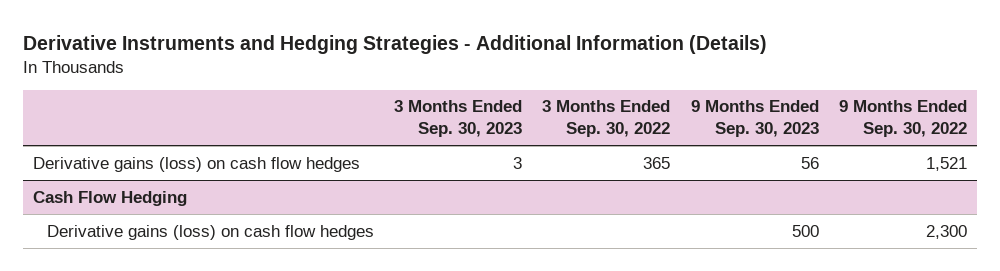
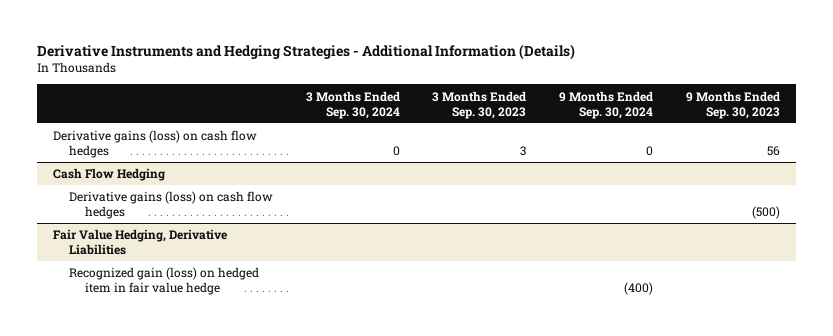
[542,100,671,138] 3 Months Ended Sep. 30, 2022 -> none
[839,100,968,138] 9 Months Ended Sep. 30, 2022 -> none
none -> [305,90,400,119] 3 Months Ended Sep. 30, 2024
none -> [559,90,654,119] 9 Months Ended Sep. 30, 2024
[791,224,819,237] 500 -> [751,206,780,220] (500)
none -> [53,229,228,256] Fair Value Hedging, Derivative Liabilities
none -> [68,267,259,296] Recognized gain (loss) on hedged item in fair value hedge

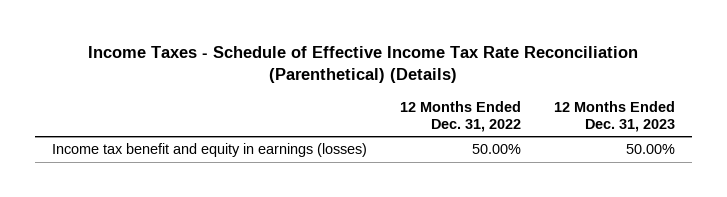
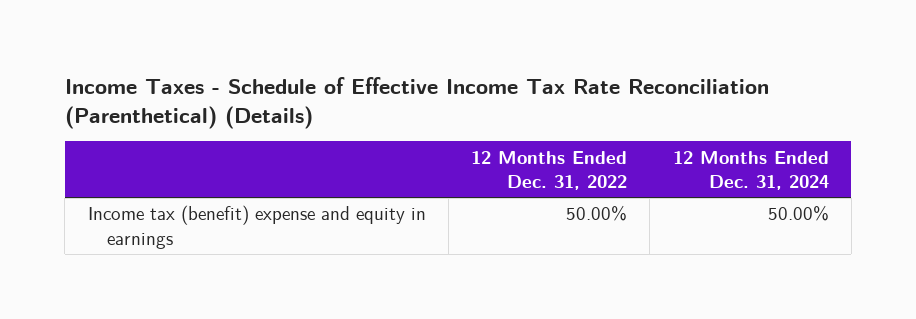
[553,100,675,133] 12 Months Ended Dec. 31, 2023 -> none
none -> [672,150,829,190] 12 Months Ended Dec. 31, 2024
[51,143,367,158] Income tax benefit and equity in earnings (losses) -> [87,205,426,249] Income tax (benefit) expense and equity in earnings

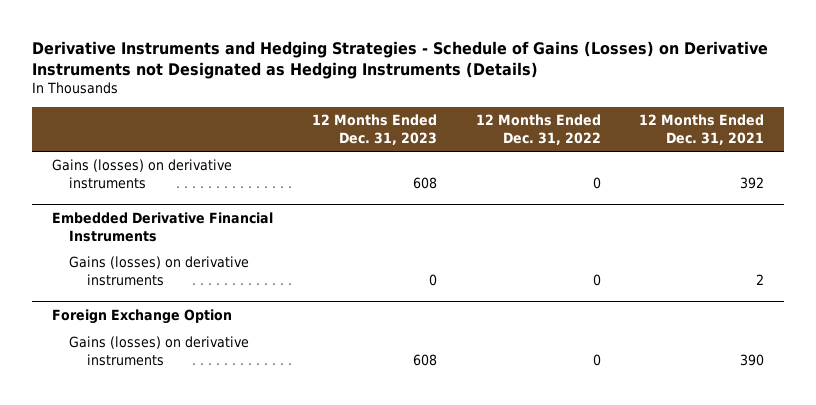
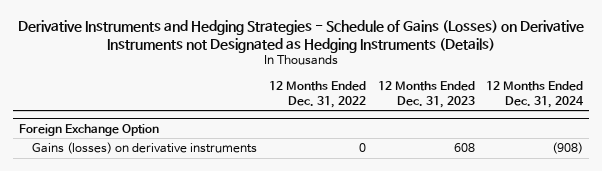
[639,114,765,146] 12 Months Ended Dec. 31, 2021 -> none
none -> [486,81,585,108] 12 Months Ended Dec. 31, 2024
[51,159,232,190] Gains (losses) on derivative instruments -> none
[51,212,273,242] Embedded Derivative Financial Instruments -> none
[69,256,250,287] Gains (losses) on derivative instruments -> none

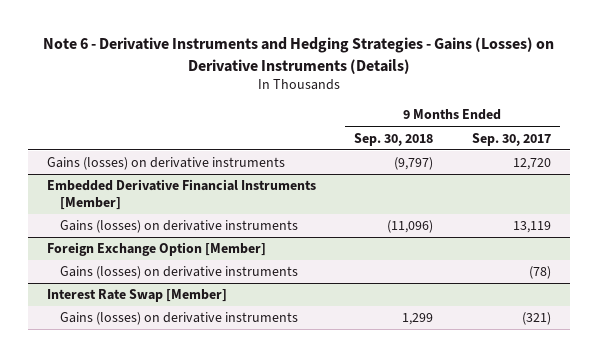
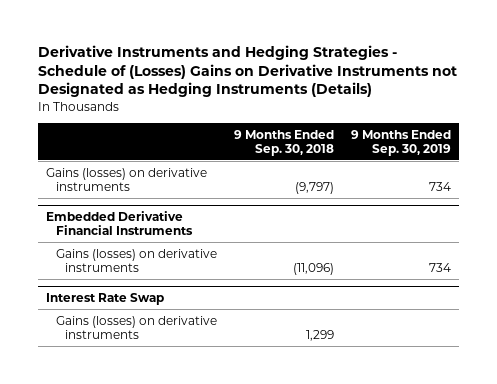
[42,37,554,74] Note 6 - Derivative Instruments and Hedging Strategies - Gains (Losses) on Derivative Instruments (Details) -> [37,44,457,98] Derivative Instruments and Hedging Strategies - Schedule of (Losses) Gains on Derivative Instruments not Designated as Hedging Instruments (Details)
[471,132,551,146] Sep. 30, 2017 -> none
none -> [350,129,451,156] 9 Months Ended Sep. 30, 2019
[46,179,316,211] Embedded Derivative Financial Instruments [Member] -> [46,210,193,235] Embedded Derivative Financial Instruments
[46,242,266,257] Foreign Exchange Option [Member] -> none
[59,266,298,280] Gains (losses) on derivative instruments -> none
[46,289,227,303] Interest Rate Swap [Member] -> [46,292,165,305] Interest Rate Swap

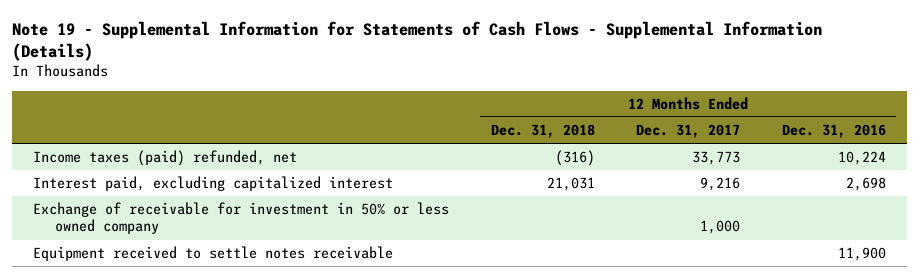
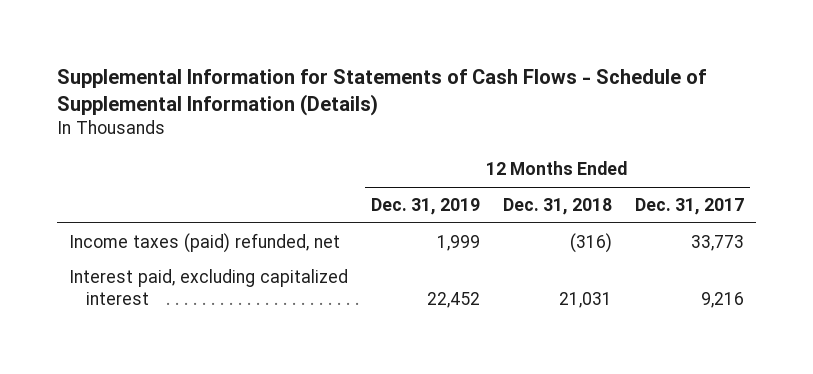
[12,20,823,61] Note 19 - Supplemental Information for Statements of Cash Flows - Supplemental Information (Details) -> [57,69,707,116] Supplemental Information for Statements of Cash Flows - Schedule of Supplemental Information (Details)
[781,124,886,139] Dec. 31, 2016 -> none
none -> [370,197,480,215] Dec. 31, 2019
[33,202,450,235] Exchange of receivable for investment in 50% or less owned company -> none
[33,246,394,262] Equipment received to settle notes receivable -> none

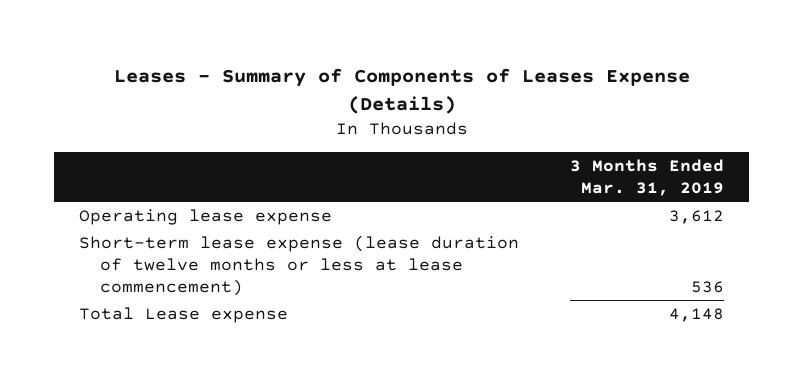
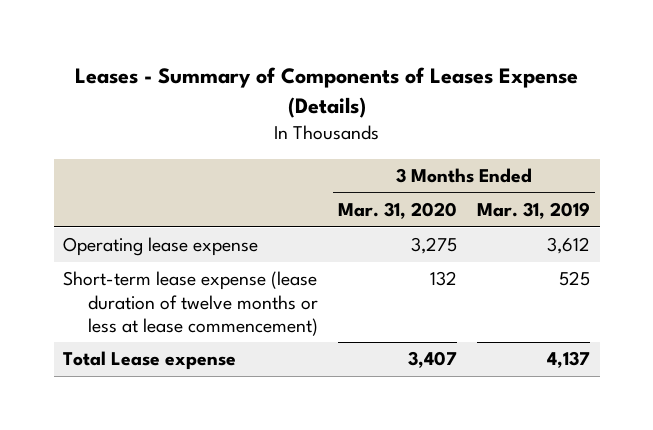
none -> [338,202,458,220] Mar. 31, 2020
[690,280,724,293] 536 -> [558,271,590,287] 525
[668,307,724,322] 4,148 -> [546,351,590,369] 4,137

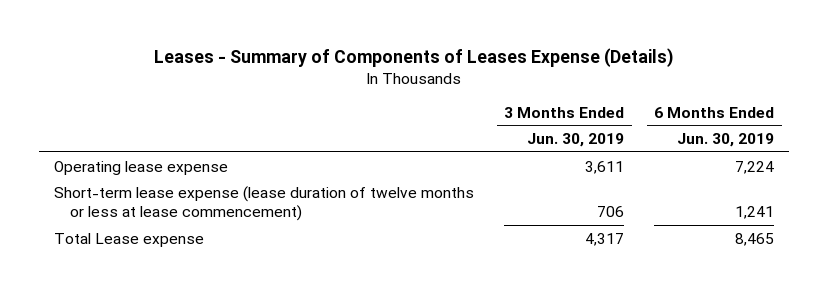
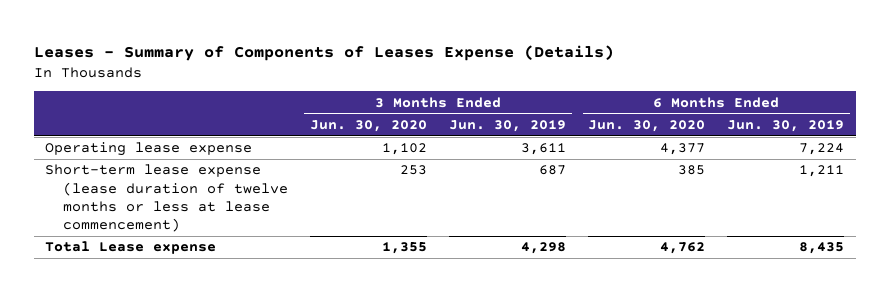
none -> [309,120,427,133] Jun. 30, 2020
none -> [588,120,706,133] Jun. 30, 2020
[597,206,625,218] 706 -> [539,165,567,176] 687
[735,206,775,220] 1,241 -> [799,165,845,178] 1,211
[585,232,625,246] 4,317 -> [521,242,567,255] 4,298
[735,232,775,246] 8,465 -> [799,242,845,255] 8,435

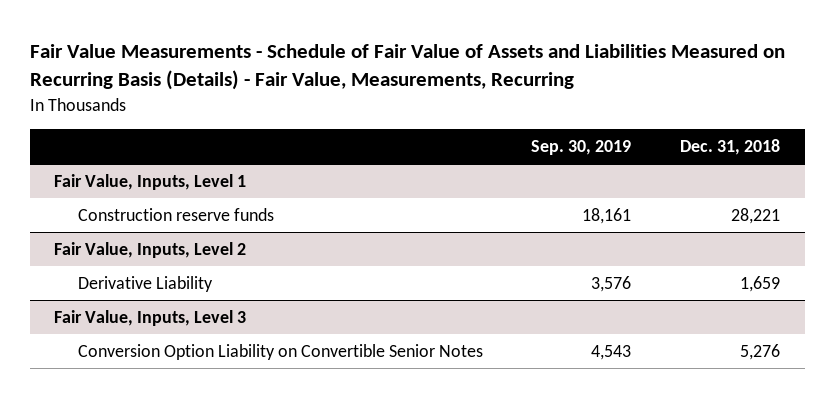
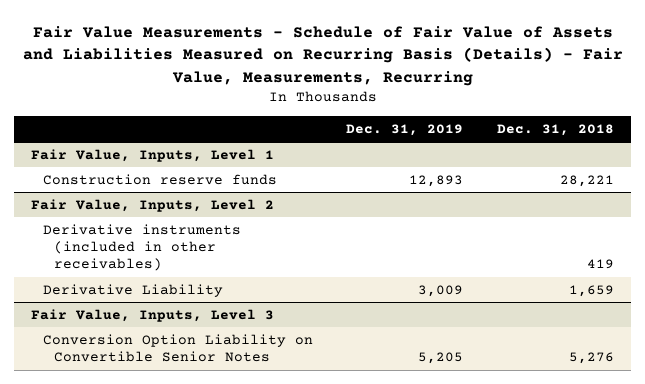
[531,140,632,156] Sep. 30, 2019 -> none
none -> [346,123,464,136] Dec. 31, 2019
none -> [42,223,241,272] Derivative instruments (included in other receivables)

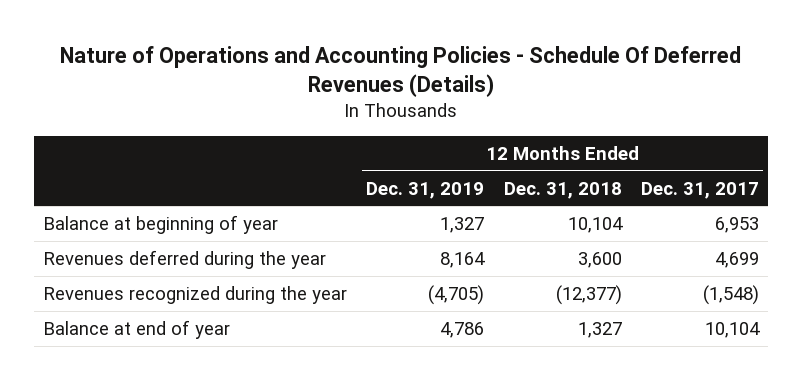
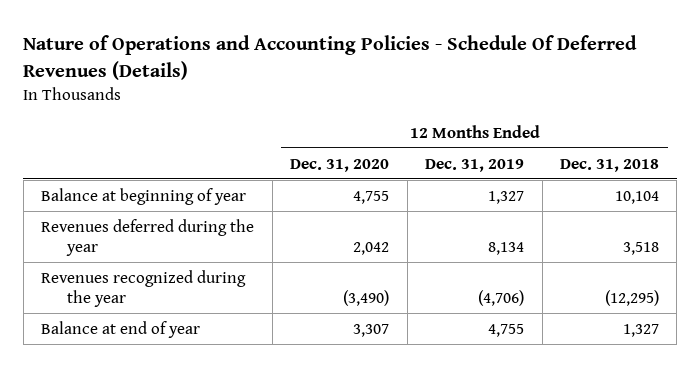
[640,181,759,199] Dec. 31, 2017 -> none
none -> [290,158,390,172] Dec. 31, 2020
[440,252,486,269] 8,164 -> [488,241,525,255] 8,134
[577,252,622,269] 3,600 -> [622,241,659,255] 3,518
[428,285,485,306] (4,705) -> [478,289,525,306] (4,706)
[555,285,622,306] (12,377) -> [604,289,659,306] (12,295)
[440,322,485,339] 4,786 -> [488,323,525,337] 4,755

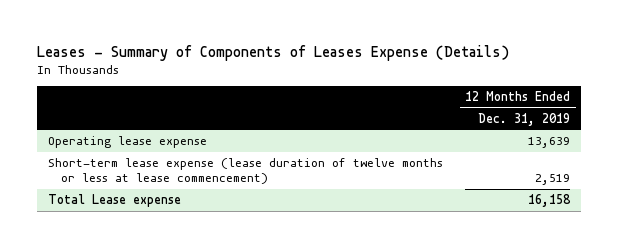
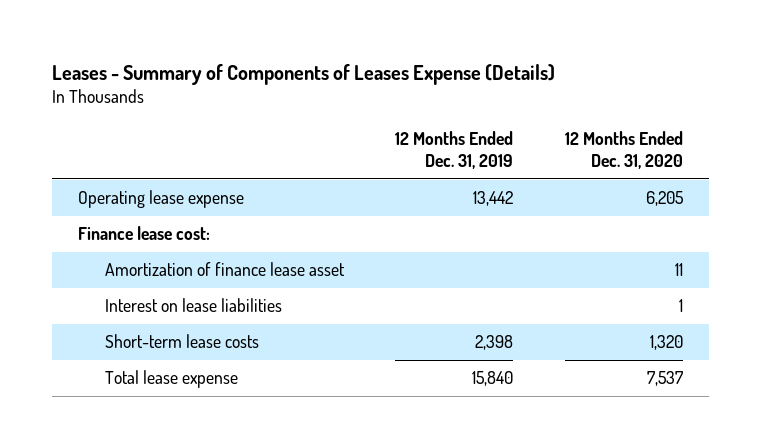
none -> [564,131,683,170] 12 Months Ended Dec. 31, 2020
[528,137,571,149] 13,639 -> [473,191,514,207] 13,442
none -> [78,226,211,241] Finance lease cost:
none -> [104,262,345,277] Amortization of finance lease asset
none -> [104,298,282,313] Interest on lease liabilities
[48,158,444,185] Short-term lease expense (lease duration of twelve months or less at lease commencement) -> [104,334,259,349] Short-term lease costs
[535,174,571,186] 2,519 -> [475,335,514,351] 2,398
[48,194,182,208] Total Lease expense -> [104,370,238,389] Total lease expense
[528,194,572,208] 16,158 -> [472,371,514,387] 15,840

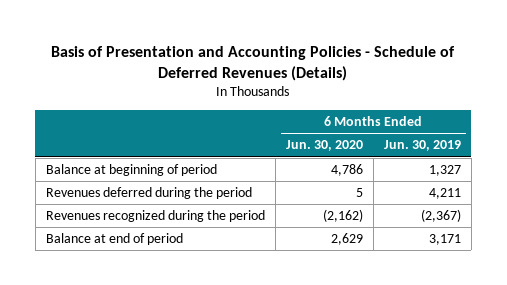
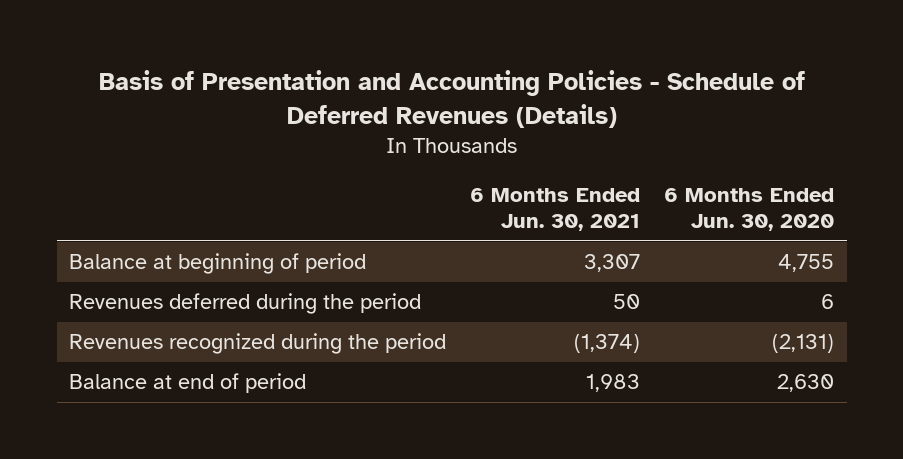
[383,140,461,152] Jun. 30, 2019 -> none
none -> [470,187,641,231] 6 Months Ended Jun. 30, 2021
[330,164,363,177] 4,786 -> [778,254,835,273] 4,755
[355,188,363,198] 5 -> [821,294,835,310] 6
[322,209,363,223] (2,162) -> [772,334,835,354] (2,131)
[330,233,363,246] 2,629 -> [777,374,835,393] 2,630

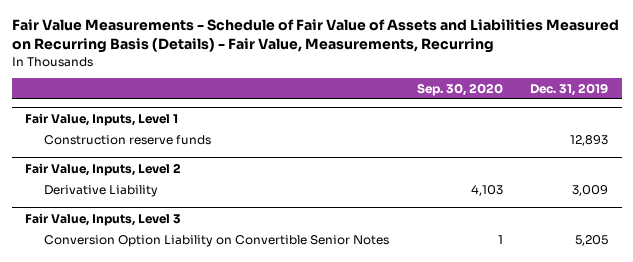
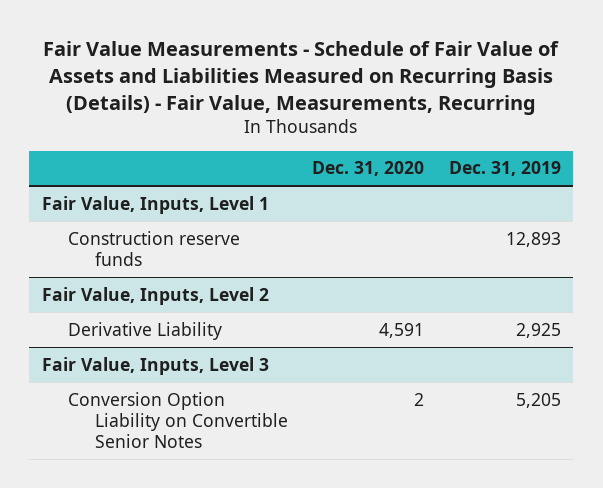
[416,82,503,96] Sep. 30, 2020 -> none
none -> [312,161,425,177] Dec. 31, 2020
[572,185,609,197] 3,009 -> [516,322,562,338] 2,925

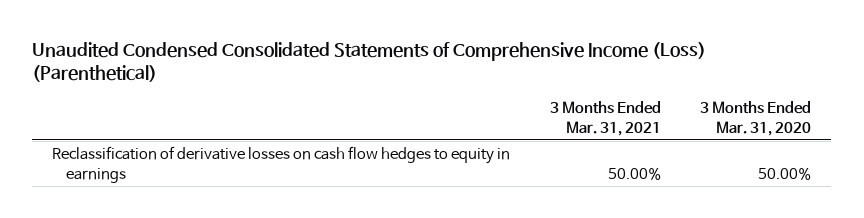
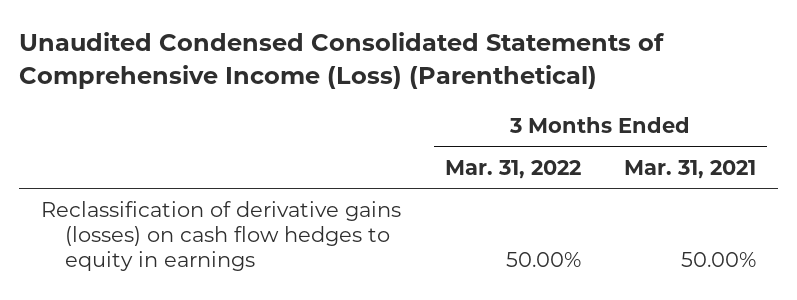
[700,100,812,136] 3 Months Ended Mar. 31, 2020 -> none
none -> [444,159,581,179] Mar. 31, 2022
[52,146,511,183] Reclassification of derivative losses on cash flow hedges to equity in earnings -> [40,201,401,272] Reclassification of derivative gains (losses) on cash flow hedges to equity in earnings

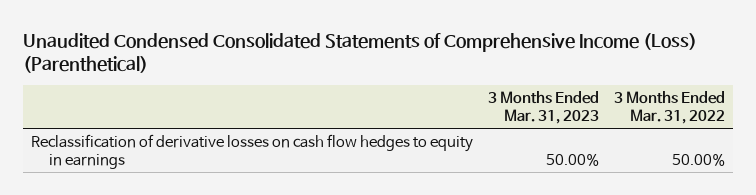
[624,159,757,179] Mar. 31, 2021 -> none
none -> [488,91,600,125] 3 Months Ended Mar. 31, 2023
[40,201,401,272] Reclassification of derivative gains (losses) on cash flow hedges to equity in earnings -> [30,134,473,169] Reclassification of derivative losses on cash flow hedges to equity in earnings

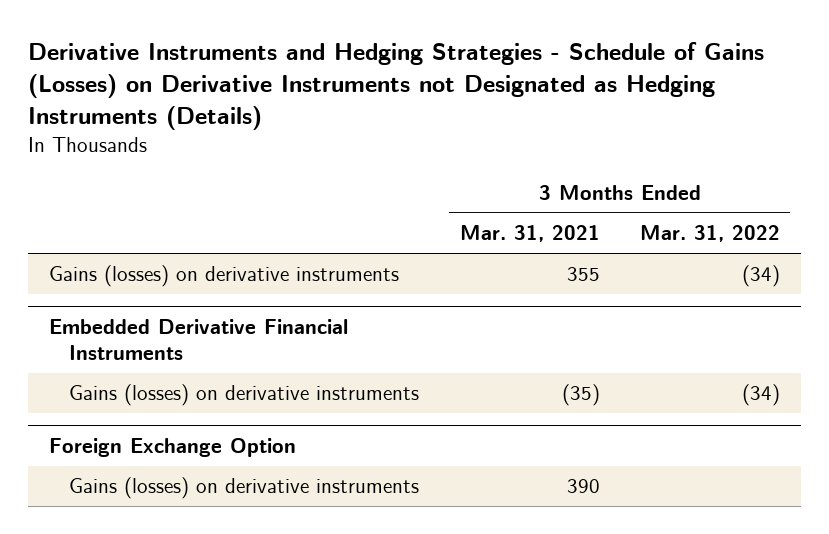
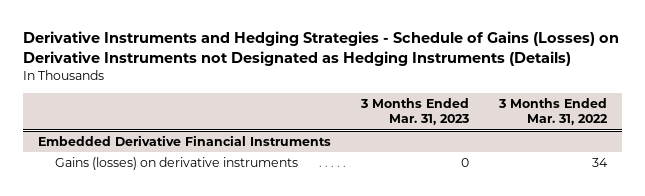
[459,225,600,243] Mar. 31, 2021 -> none
none -> [360,97,470,126] 3 Months Ended Mar. 31, 2023
[48,265,399,288] Gains (losses) on derivative instruments -> none
[48,438,296,458] Foreign Exchange Option -> none
[68,477,419,500] Gains (losses) on derivative instruments -> none
[742,384,781,407] (34) -> [591,158,608,168] 34

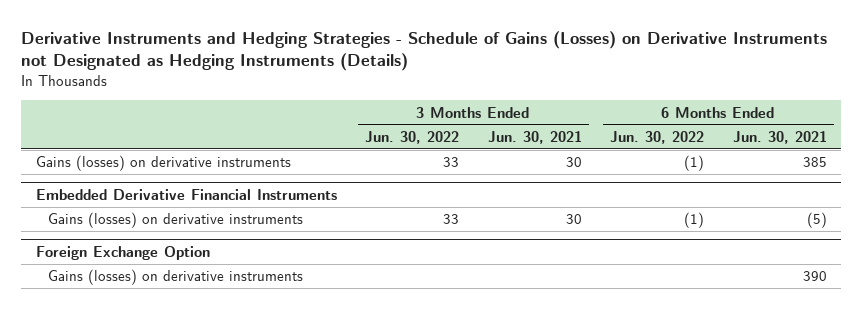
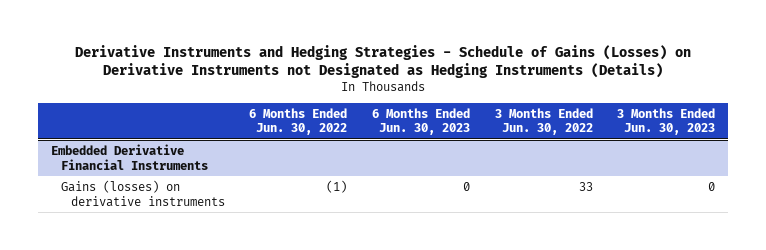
[487,130,582,144] Jun. 30, 2021 -> none
[732,130,827,144] Jun. 30, 2021 -> none
none -> [372,107,471,136] 6 Months Ended Jun. 30, 2023
none -> [617,107,716,136] 3 Months Ended Jun. 30, 2023
[35,155,291,172] Gains (losses) on derivative instruments -> none
[35,245,210,260] Foreign Exchange Option -> none
[47,269,303,286] Gains (losses) on derivative instruments -> none

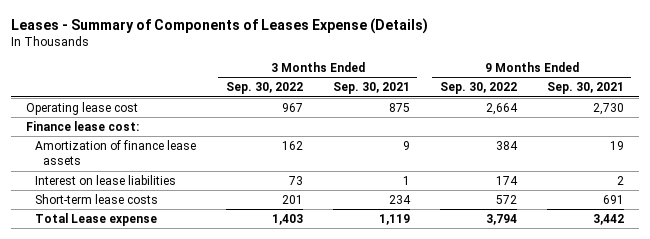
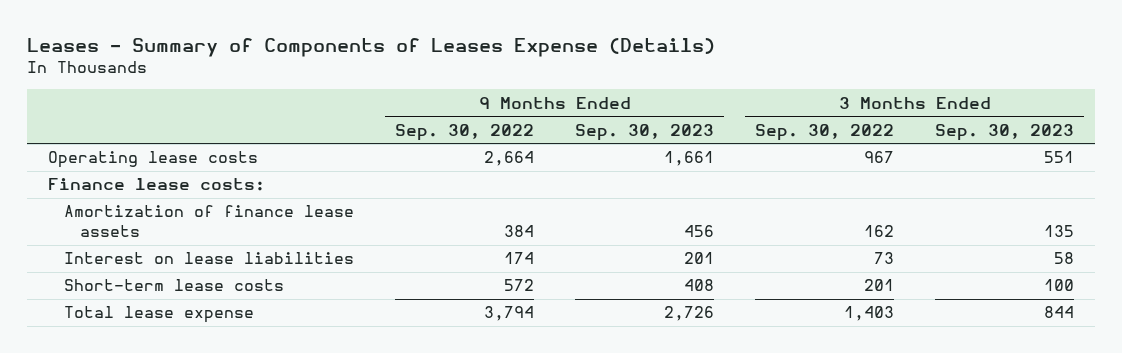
[332,82,410,95] Sep. 30, 2021 -> none
[546,82,624,95] Sep. 30, 2021 -> none
none -> [575,123,715,141] Sep. 30, 2023
none -> [935,123,1075,141] Sep. 30, 2023
[26,101,139,115] Operating lease cost -> [47,151,258,169] Operating lease costs
[26,120,140,131] Finance lease cost: -> [47,178,265,192] Finance lease costs:
[34,212,157,226] Total Lease expense -> [64,306,255,324] Total lease expense

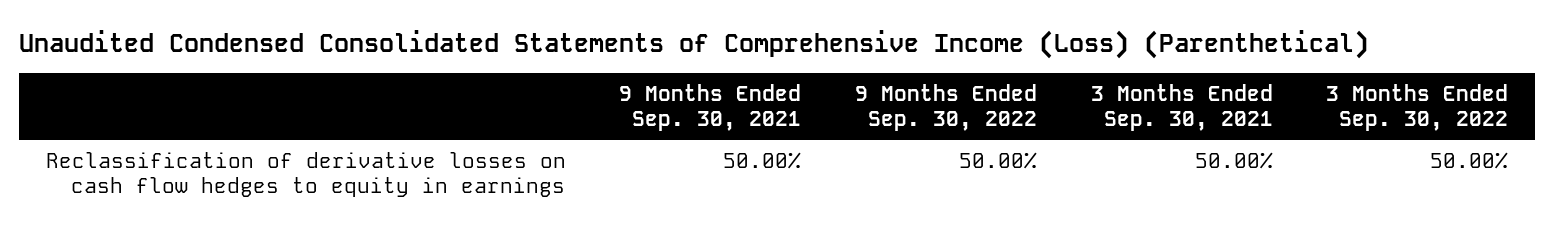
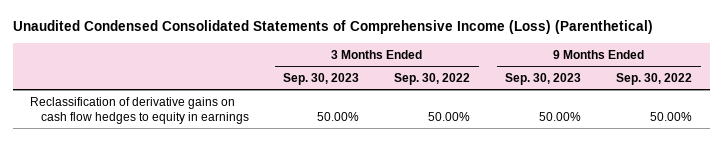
[619,83,802,132] 9 Months Ended Sep. 30, 2021 -> none
[1090,83,1273,132] 3 Months Ended Sep. 30, 2021 -> none
none -> [283,72,360,85] Sep. 30, 2023
none -> [505,72,582,85] Sep. 30, 2023
[45,151,566,198] Reclassification of derivative losses on cash flow hedges to equity in earnings -> [30,96,249,124] Reclassification of derivative gains on cash flow hedges to equity in earnings

